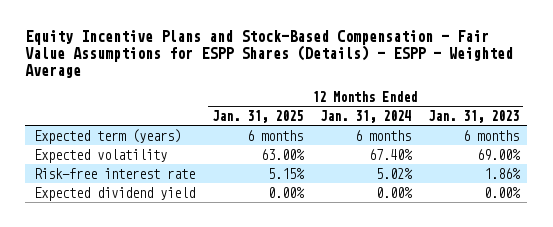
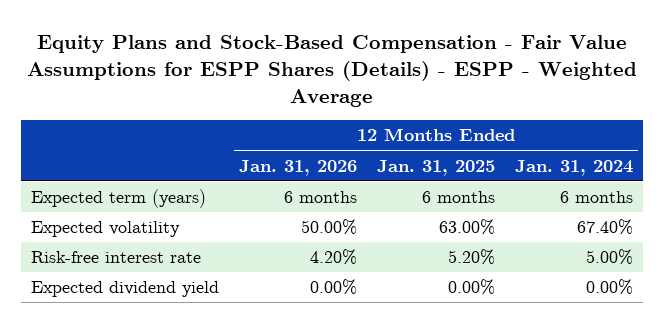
[25,30,514,79] Equity Incentive Plans and Stock-Based Compensation - Fair Value Assumptions for ESPP Shares (Details) - ESPP - Weighted Average -> [27,34,638,107] Equity Plans and Stock-Based Compensation - Fair Value Assumptions for ESPP Shares (Details) - ESPP - Weighted Average
[427,109,519,123] Jan. 31, 2023 -> none
none -> [239,159,358,176] Jan. 31, 2026
[267,167,305,179] 5.15% -> [448,249,496,266] 5.20%
[375,167,413,179] 5.02% -> [586,249,634,266] 5.00%

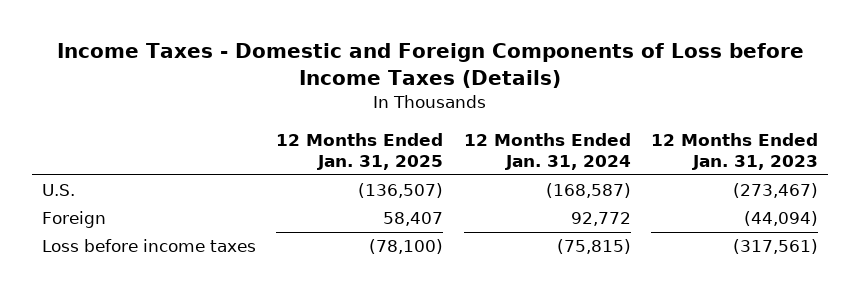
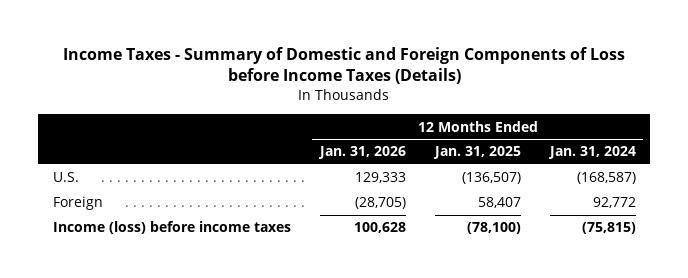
[56,43,804,89] Income Taxes - Domestic and Foreign Components of Loss before Income Taxes (Details) -> [63,46,626,85] Income Taxes - Summary of Domestic and Foreign Components of Loss before Income Taxes (Details)
[650,132,818,170] 12 Months Ended Jan. 31, 2023 -> none
none -> [317,146,406,160] Jan. 31, 2026
[41,239,256,253] Loss before income taxes -> [52,221,291,235] Income (loss) before income taxes

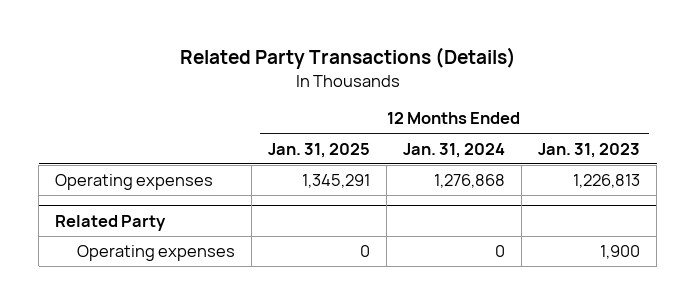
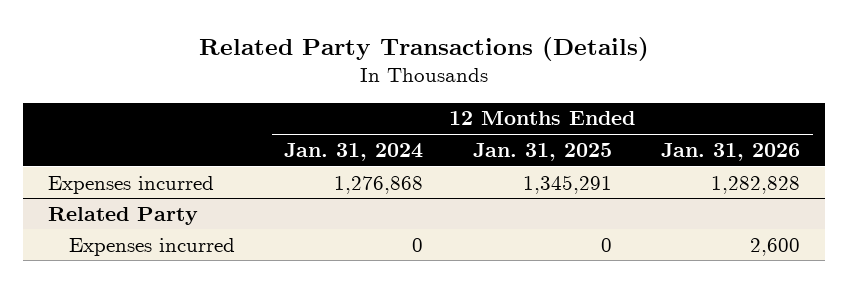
[538,142,641,158] Jan. 31, 2023 -> none
none -> [661,142,801,161] Jan. 31, 2026
[55,174,214,191] Operating expenses -> [47,175,214,194] Expenses incurred
[77,245,236,262] Operating expenses -> [68,237,235,256] Expenses incurred

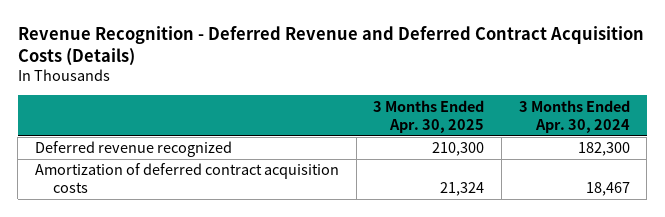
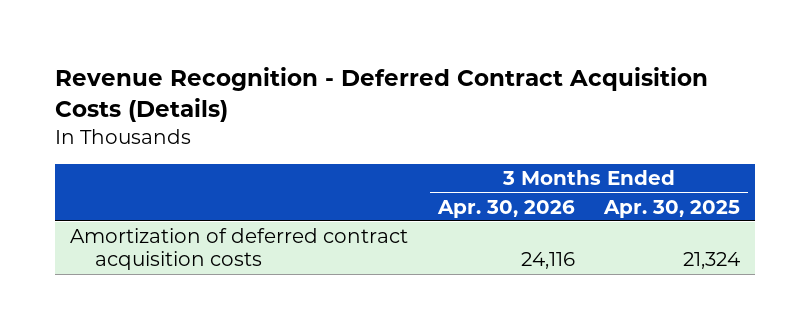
[17,25,644,66] Revenue Recognition - Deferred Revenue and Deferred Contract Acquisition Costs (Details) -> [55,67,709,123] Revenue Recognition - Deferred Contract Acquisition Costs (Details)
[518,99,630,133] 3 Months Ended Apr. 30, 2024 -> none
none -> [436,199,575,218] Apr. 30, 2026
[34,141,232,158] Deferred revenue recognized -> none

